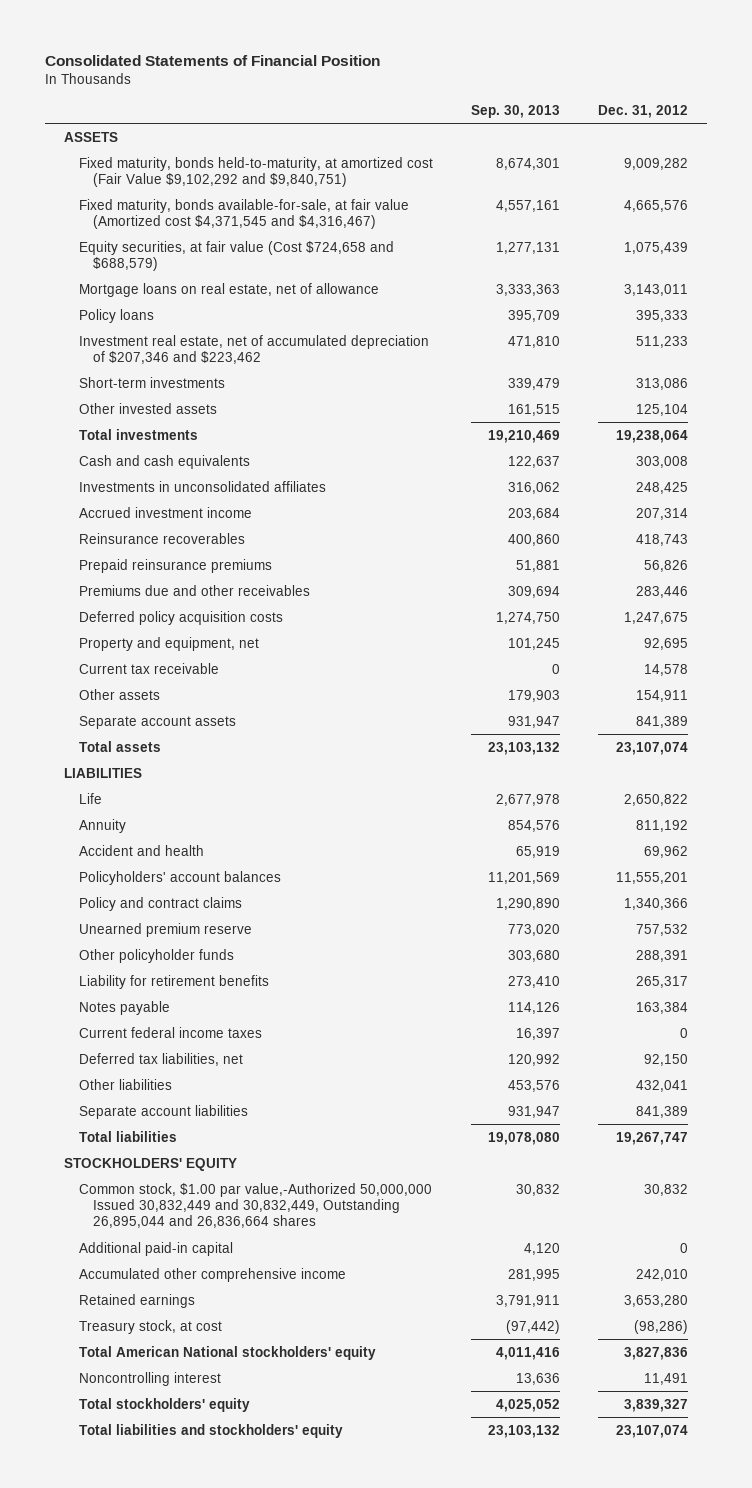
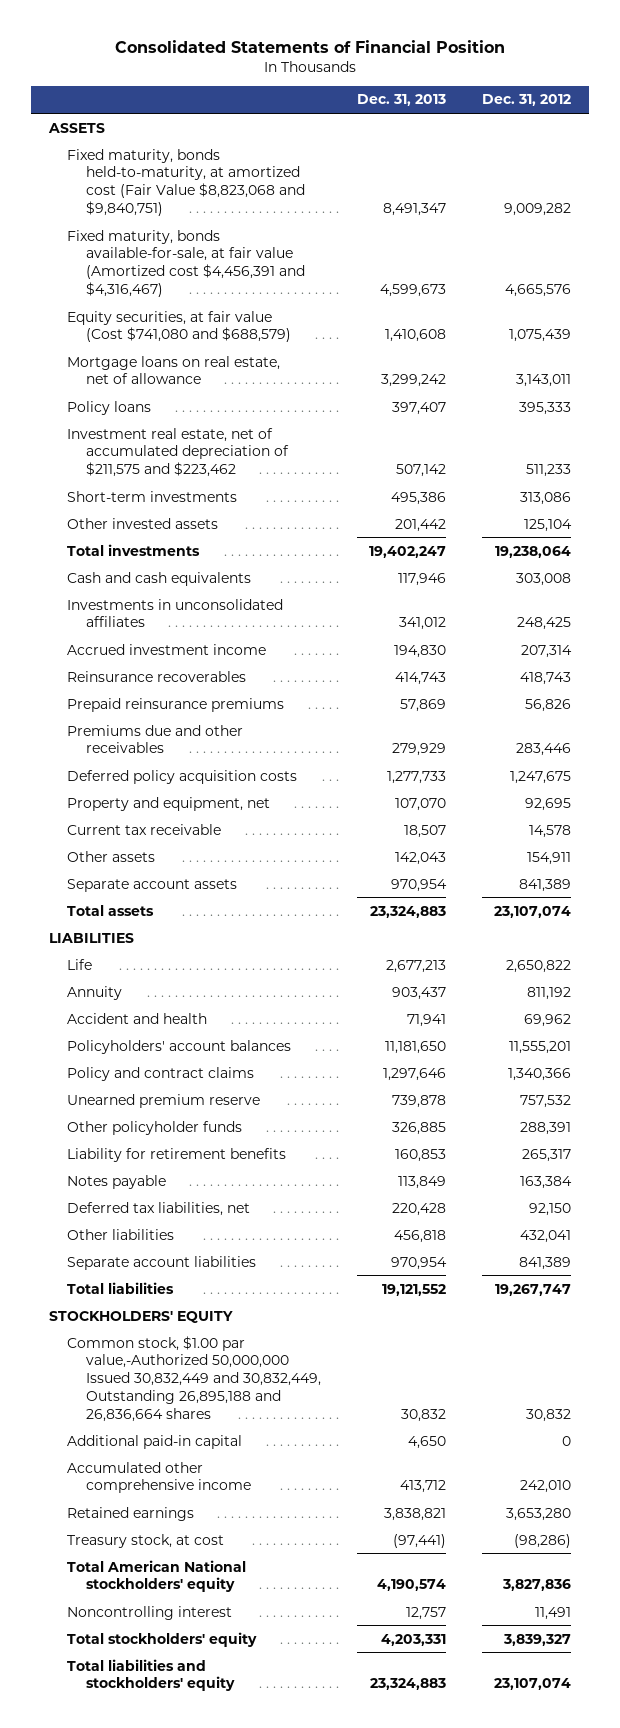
[470,105,560,119] Sep. 30, 2013 -> none
none -> [356,94,446,107] Dec. 31, 2013
[78,156,433,187] Fixed maturity, bonds held-to-maturity, at amortized cost (Fair Value $9,102,292 and $9,840,751) -> [67,148,305,216] Fixed maturity, bonds held-to-maturity, at amortized cost (Fair Value $8,823,068 and $9,840,751)
[78,198,409,229] Fixed maturity, bonds available-for-sale, at fair value (Amortized cost $4,371,545 and $4,316,467) -> [67,229,305,297] Fixed maturity, bonds available-for-sale, at fair value (Amortized cost $4,456,391 and $4,316,467)
[78,240,394,271] Equity securities, at fair value (Cost $724,658 and $688,579) -> [67,310,291,343] Equity securities, at fair value (Cost $741,080 and $688,579)
[78,334,429,364] Investment real estate, net of accumulated depreciation of $207,346 and $223,462 -> [67,427,289,478] Investment real estate, net of accumulated depreciation of $211,575 and $223,462
[78,1026,262,1038] Current federal income taxes -> none
[78,1182,432,1229] Common stock, $1.00 par value,-Authorized 50,000,000 Issued 30,832,449 and 30,832,449, Outstanding 26,895,044 and 26,836,664 shares -> [67,1335,321,1422] Common stock, $1.00 par value,-Authorized 50,000,000 Issued 30,832,449 and 30,832,449, Outstanding 26,895,188 and 26,836,664 shares

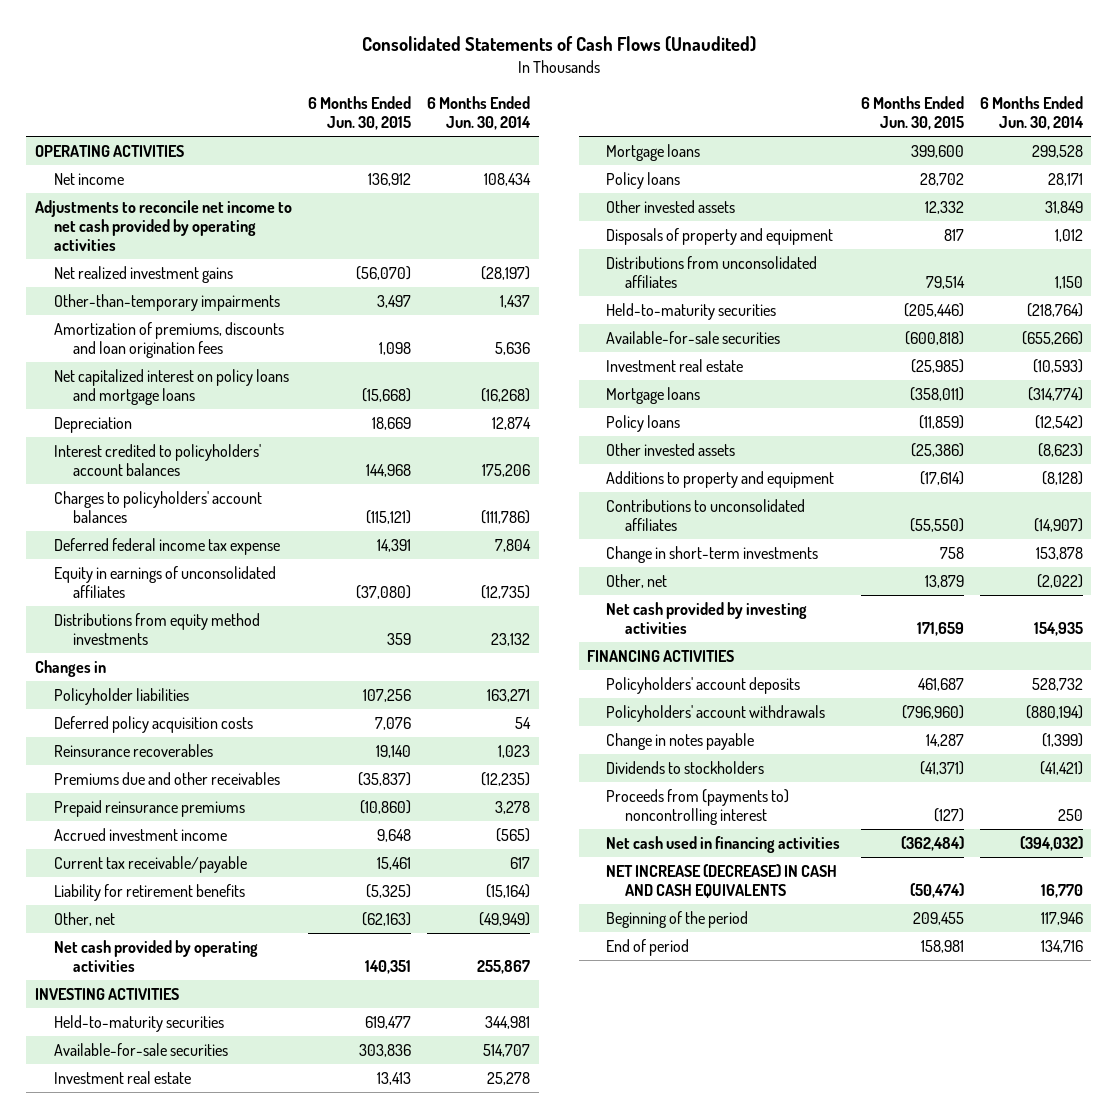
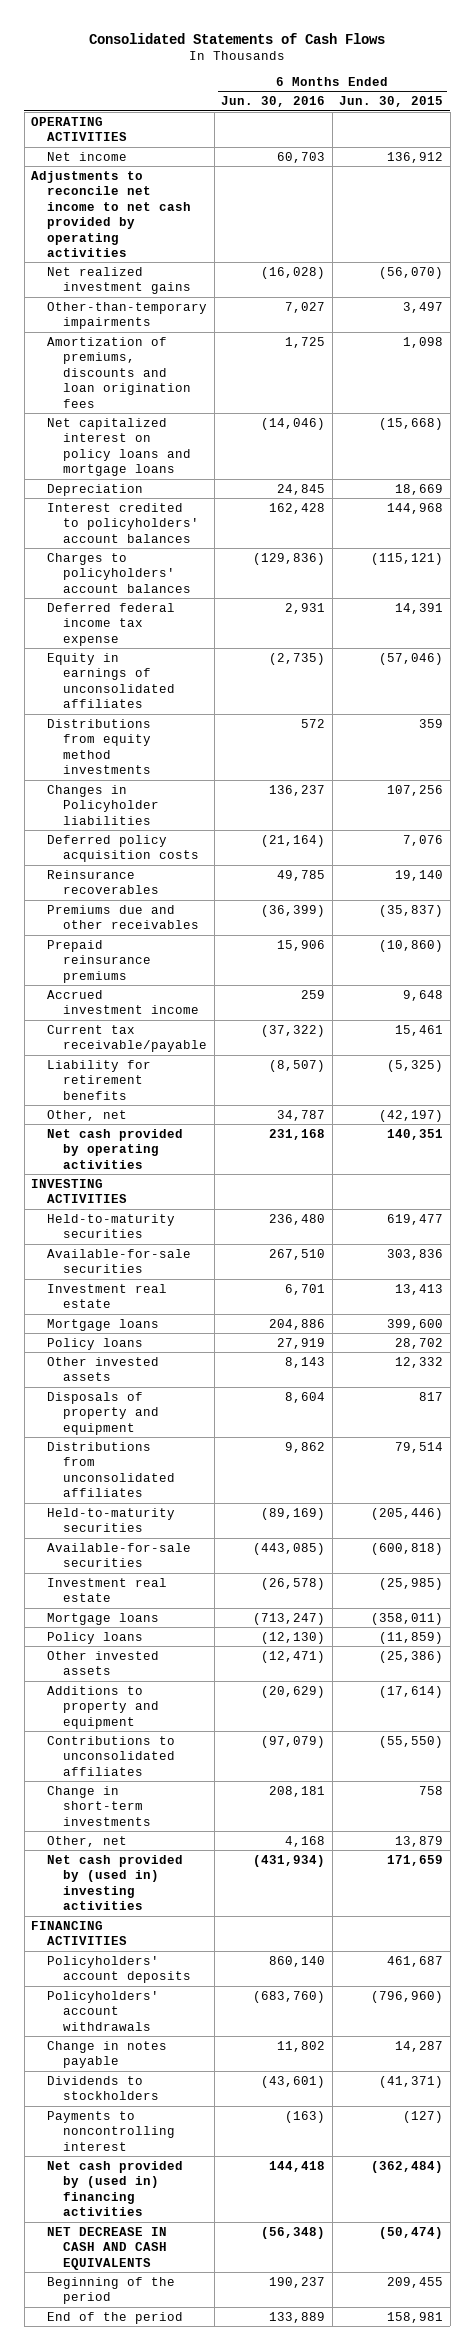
[361,36,756,53] Consolidated Statements of Cash Flows (Unaudited) -> [89,32,386,44] Consolidated Statements of Cash Flows
[427,95,532,131] 6 Months Ended Jun. 30, 2014 -> none
none -> [221,96,326,108] Jun. 30, 2016
[356,585,412,600] (37,080) -> [379,652,444,665] (57,046)
[34,659,106,677] Changes in -> none
[53,687,189,705] Policyholder liabilities -> [47,784,159,825] Changes in Policyholder liabilities
[362,911,412,926] (62,163) -> [379,1109,444,1122] (42,197)
[606,601,808,635] Net cash provided by investing activities -> [47,1854,184,1911] Net cash provided by (used in) investing activities
[606,788,790,826] Proceeds from (payments to) noncontrolling interest -> [47,2110,175,2151] Payments to noncontrolling interest
[606,835,841,853] Net cash used in financing activities -> [47,2160,184,2217] Net cash provided by (used in) financing activities
[606,863,838,899] NET INCREASE (DECREASE) IN CASH AND CASH EQUIVALENTS -> [47,2226,168,2270] NET DECREASE IN CASH AND CASH EQUIVALENTS
[606,938,690,956] End of period -> [47,2311,184,2324] End of the period

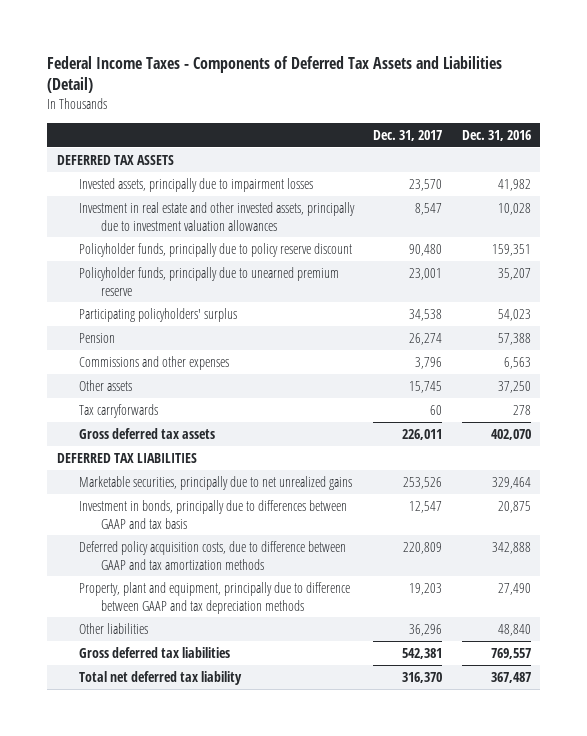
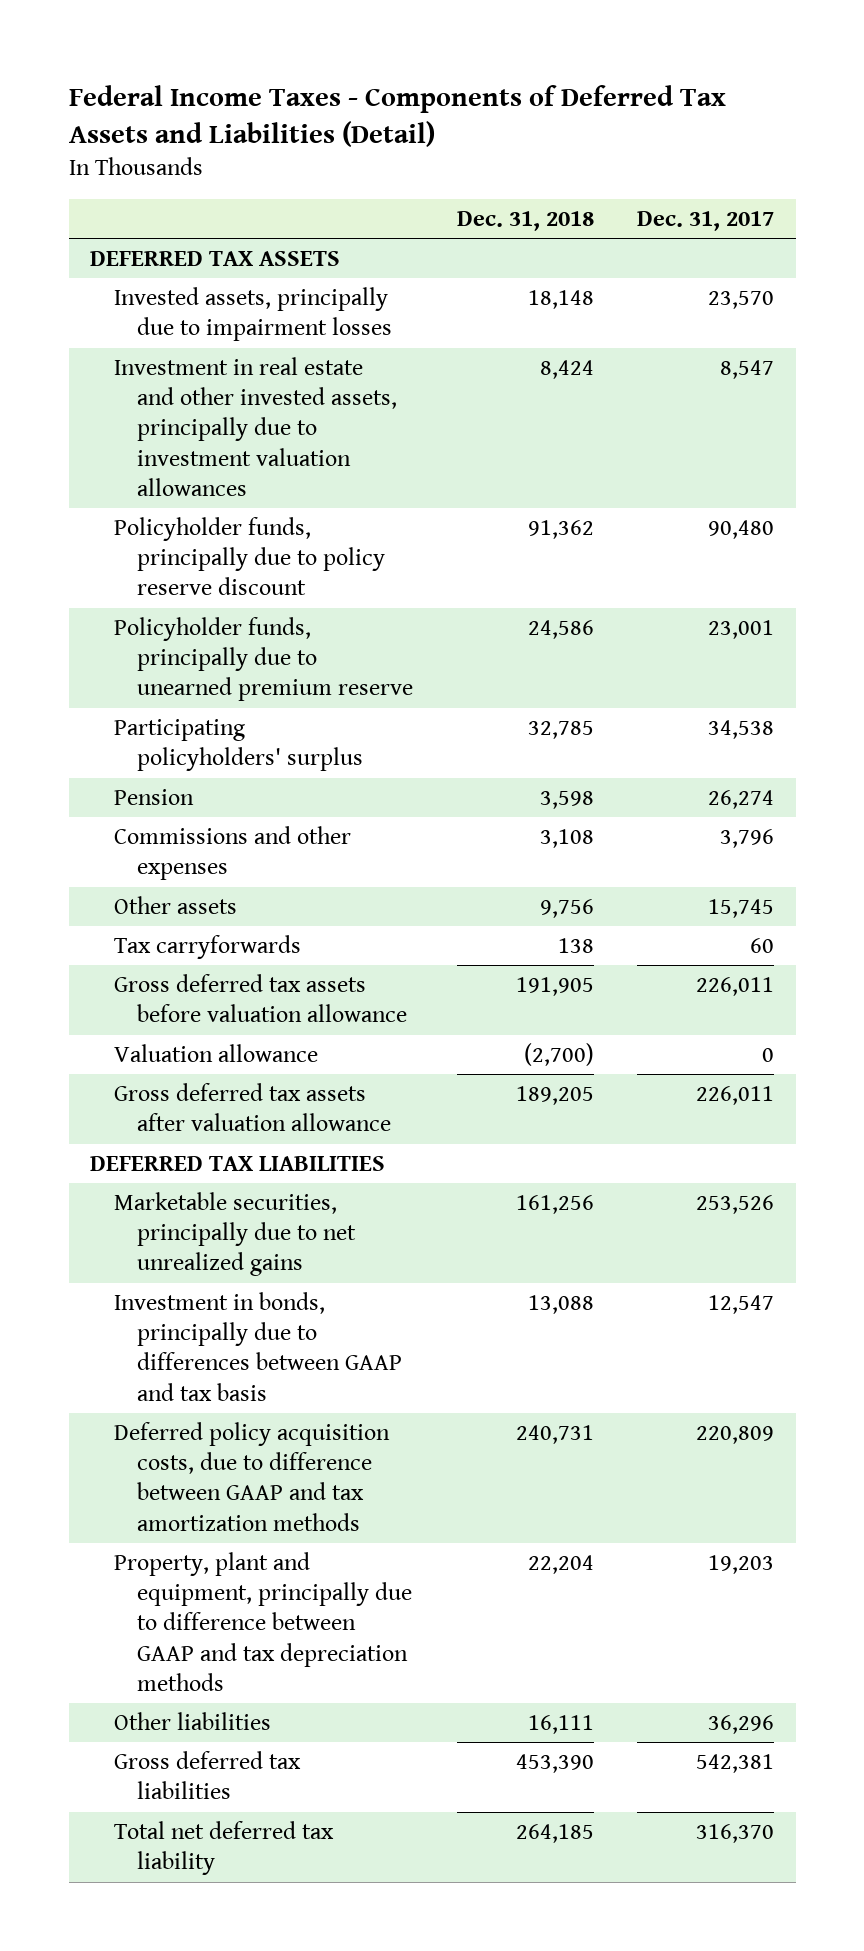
[461,129,531,141] Dec. 31, 2016 -> none
none -> [456,211,594,232] Dec. 31, 2018
[78,427,215,439] Gross deferred tax assets -> [113,974,408,1023] Gross deferred tax assets before valuation allowance
none -> [113,1044,318,1063] Valuation allowance
none -> [113,1083,392,1132] Gross deferred tax assets after valuation allowance

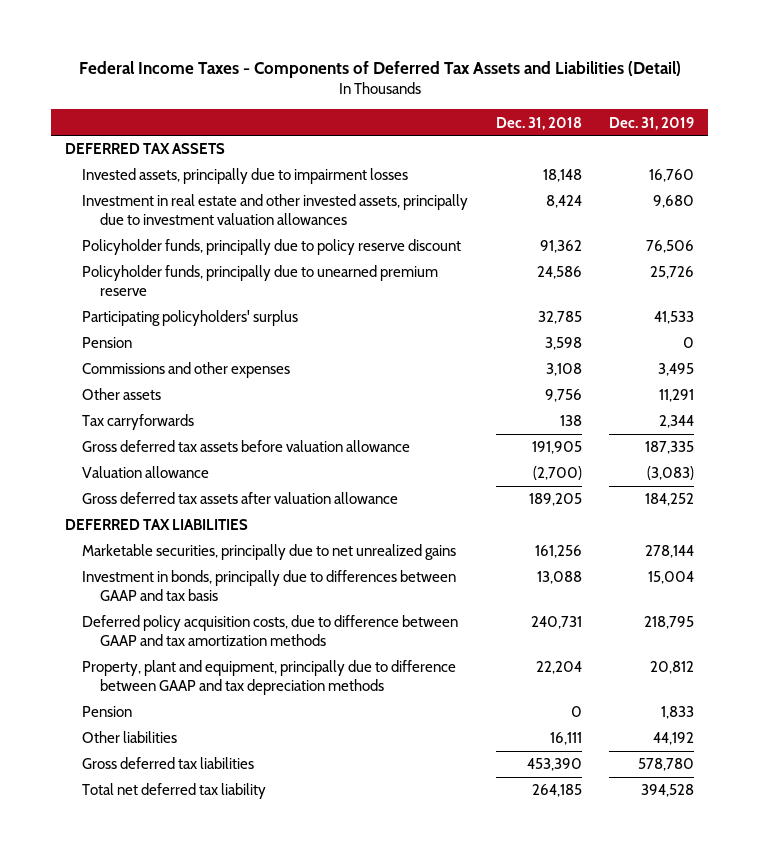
[637,211,775,232] Dec. 31, 2017 -> none
none -> [609,116,695,130] Dec. 31, 2019
none -> [82,706,133,718] Pension

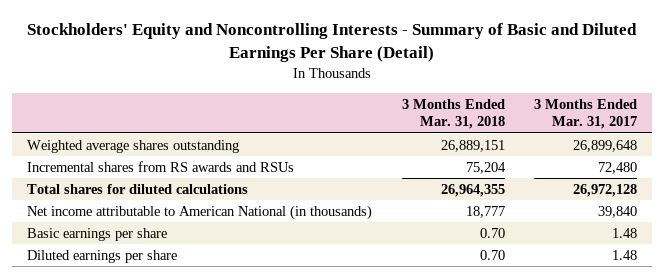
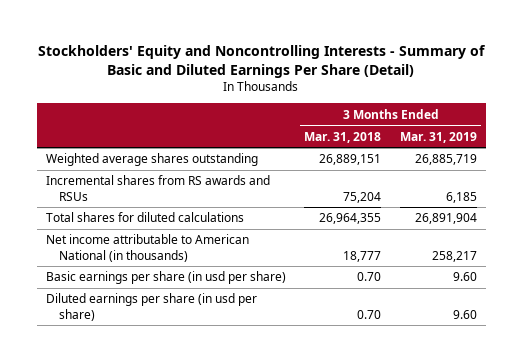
[534,98,638,130] 3 Months Ended Mar. 31, 2017 -> none
none -> [399,131,477,143] Mar. 31, 2019
[27,228,168,242] Basic earnings per share -> [46,271,287,285] Basic earnings per share (in usd per share)
[27,250,178,264] Diluted earnings per share -> [46,293,258,321] Diluted earnings per share (in usd per share)

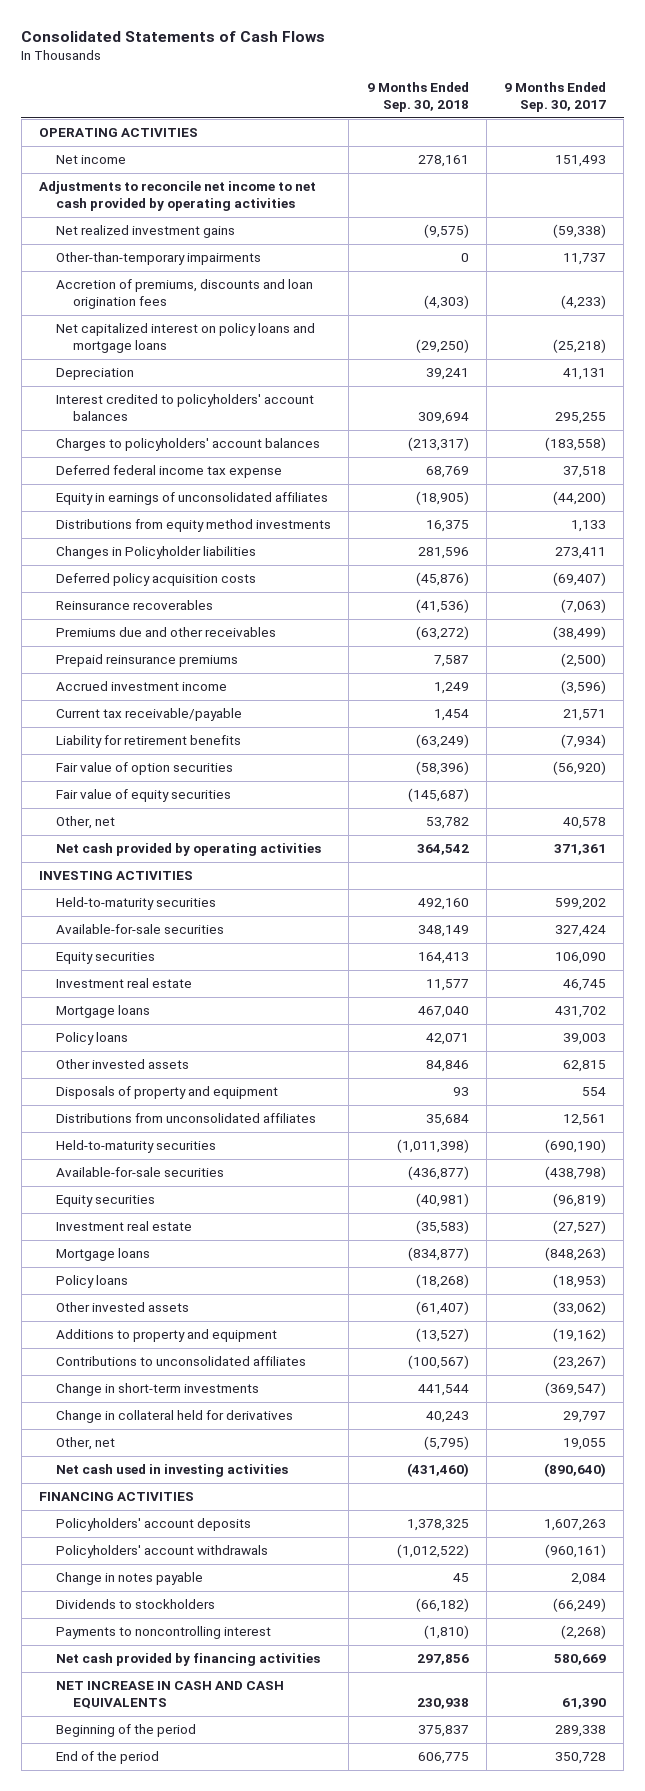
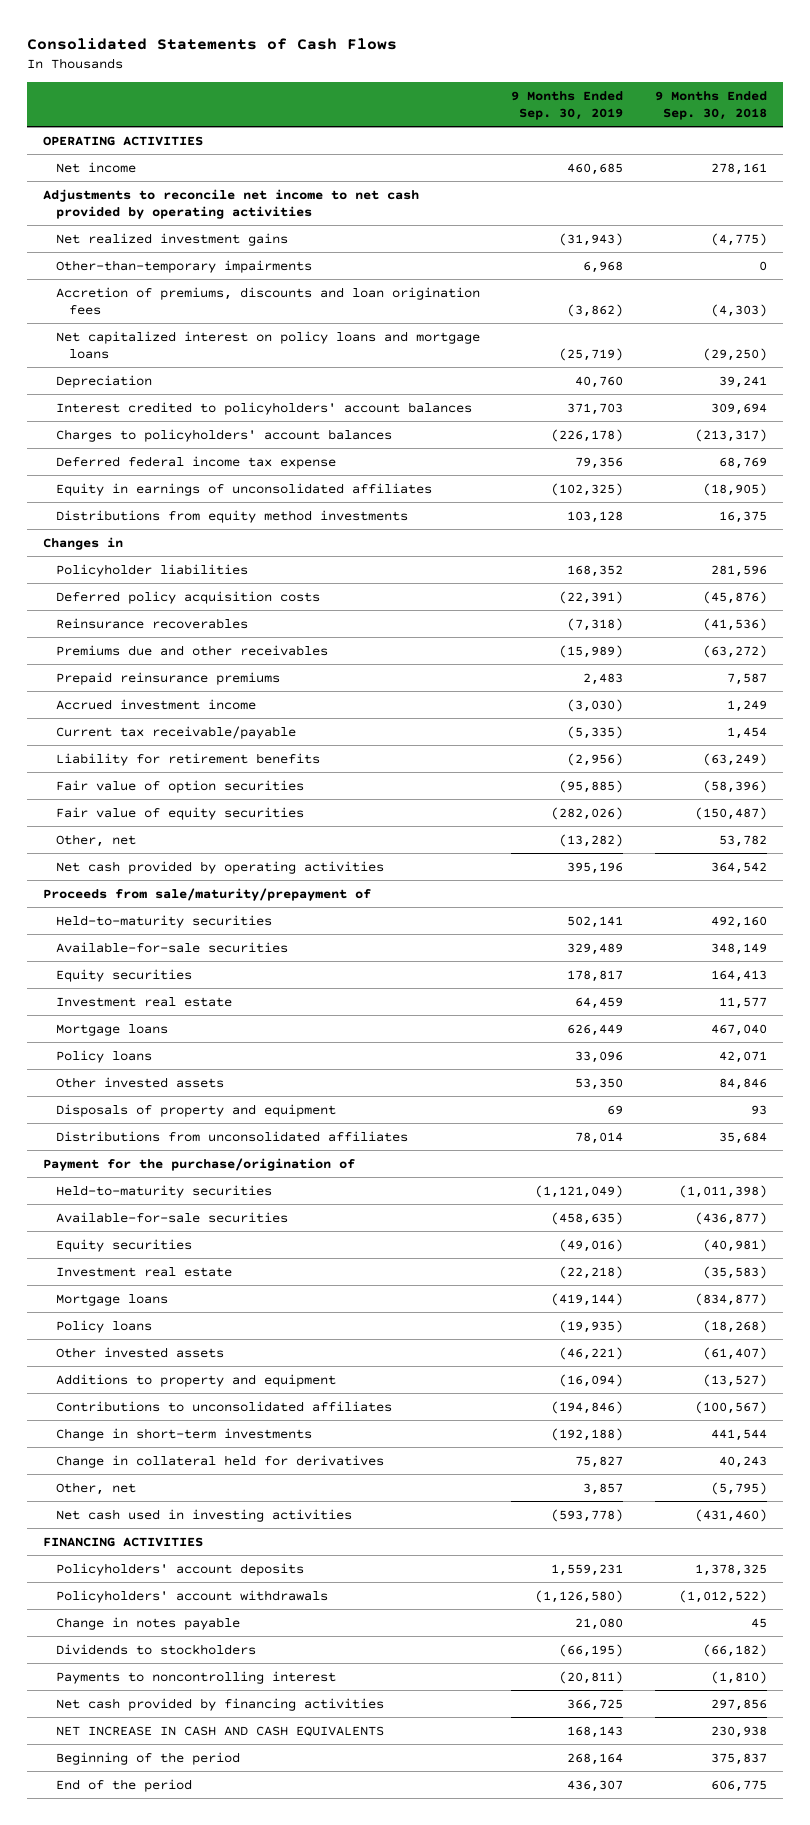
[504,82,607,113] 9 Months Ended Sep. 30, 2017 -> none
none -> [511,90,624,121] 9 Months Ended Sep. 30, 2019
[423,224,469,239] (9,575) -> [711,232,768,246] (4,775)
none -> [42,536,123,550] Changes in
[56,546,257,560] Changes in Policyholder liabilities -> [55,563,248,577] Policyholder liabilities
[407,788,469,803] (145,687) -> [695,806,768,820] (150,487)
[38,871,193,881] INVESTING ACTIVITIES -> none
none -> [42,887,371,901] Proceeds from sale/maturity/prepayment of
none -> [42,1157,355,1171] Payment for the purchase/origination of

